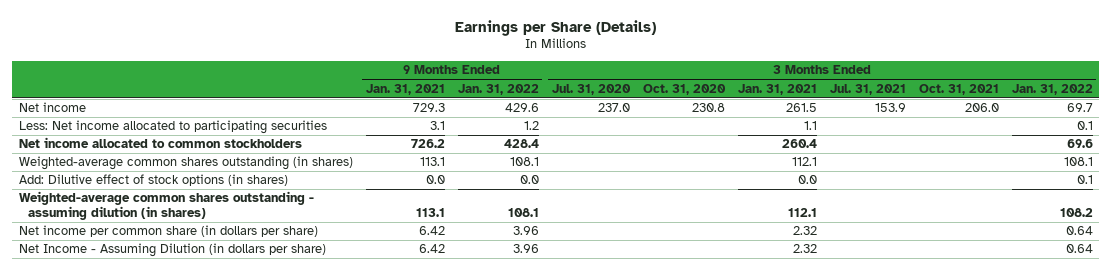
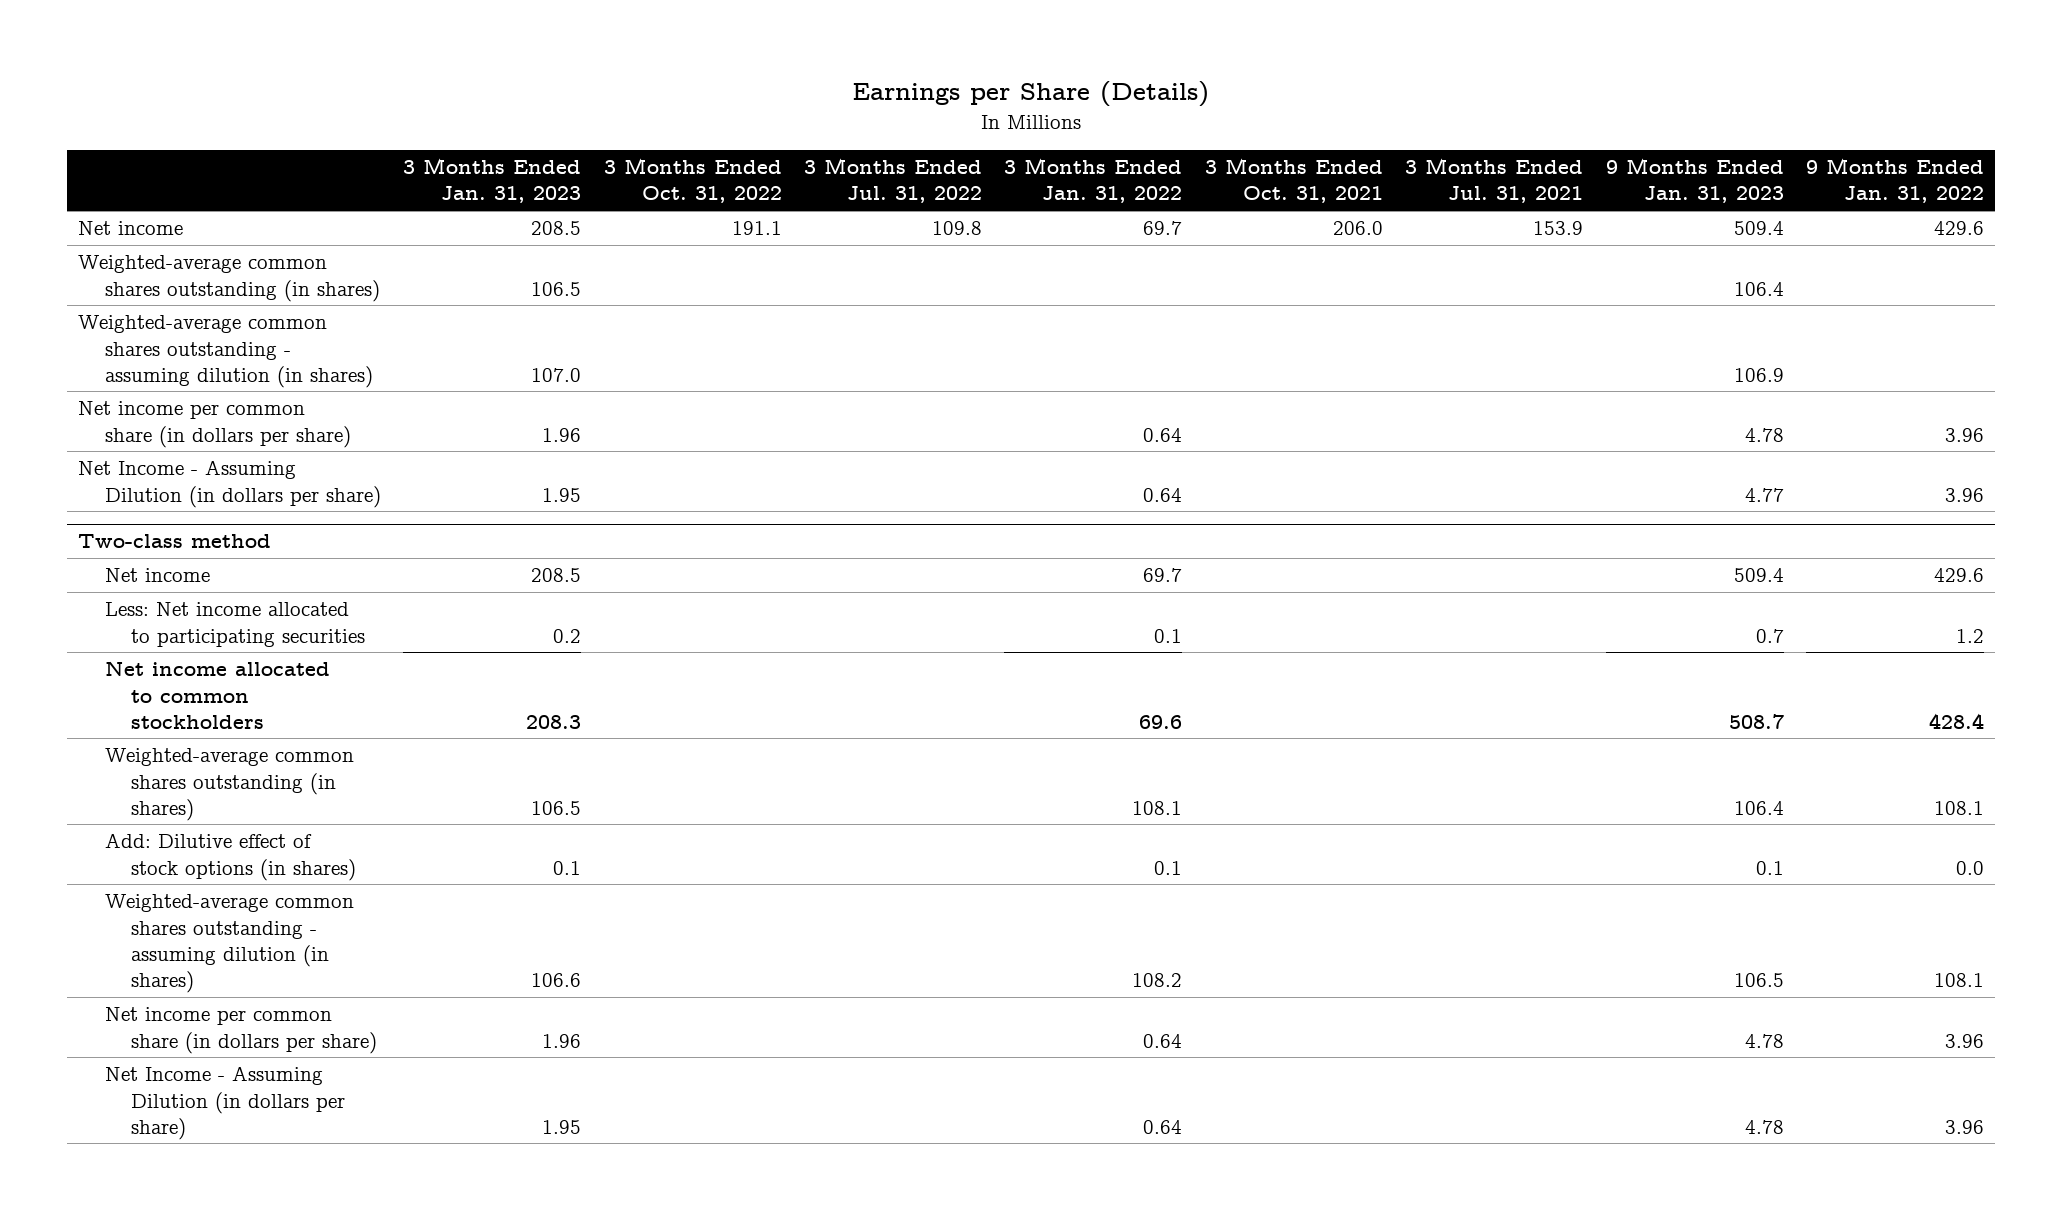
[365,83,445,95] Jan. 31, 2021 -> none
[551,83,631,95] Jul. 31, 2020 -> none
[642,83,726,95] Oct. 31, 2020 -> none
[737,83,817,95] Jan. 31, 2021 -> none
none -> [403,158,582,204] 3 Months Ended Jan. 31, 2023
none -> [603,158,782,204] 3 Months Ended Oct. 31, 2022
none -> [804,158,983,204] 3 Months Ended Jul. 31, 2022
none -> [1605,158,1784,204] 9 Months Ended Jan. 31, 2023
none -> [78,255,380,302] Weighted-average common shares outstanding (in shares)
none -> [78,315,373,388] Weighted-average common shares outstanding - assuming dilution (in shares)
none -> [78,401,351,448] Net income per common share (in dollars per share)
none -> [78,460,381,508] Net Income - Assuming Dilution (in dollars per share)
none -> [78,534,272,549] Two-class method
none -> [104,568,210,583] Net income

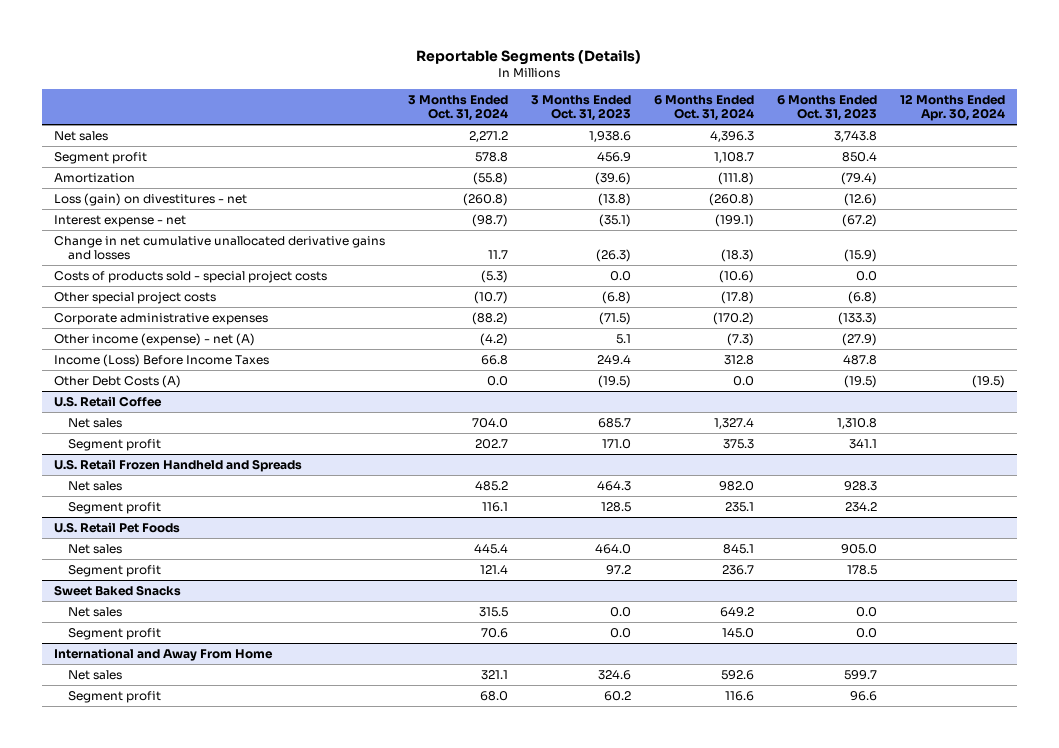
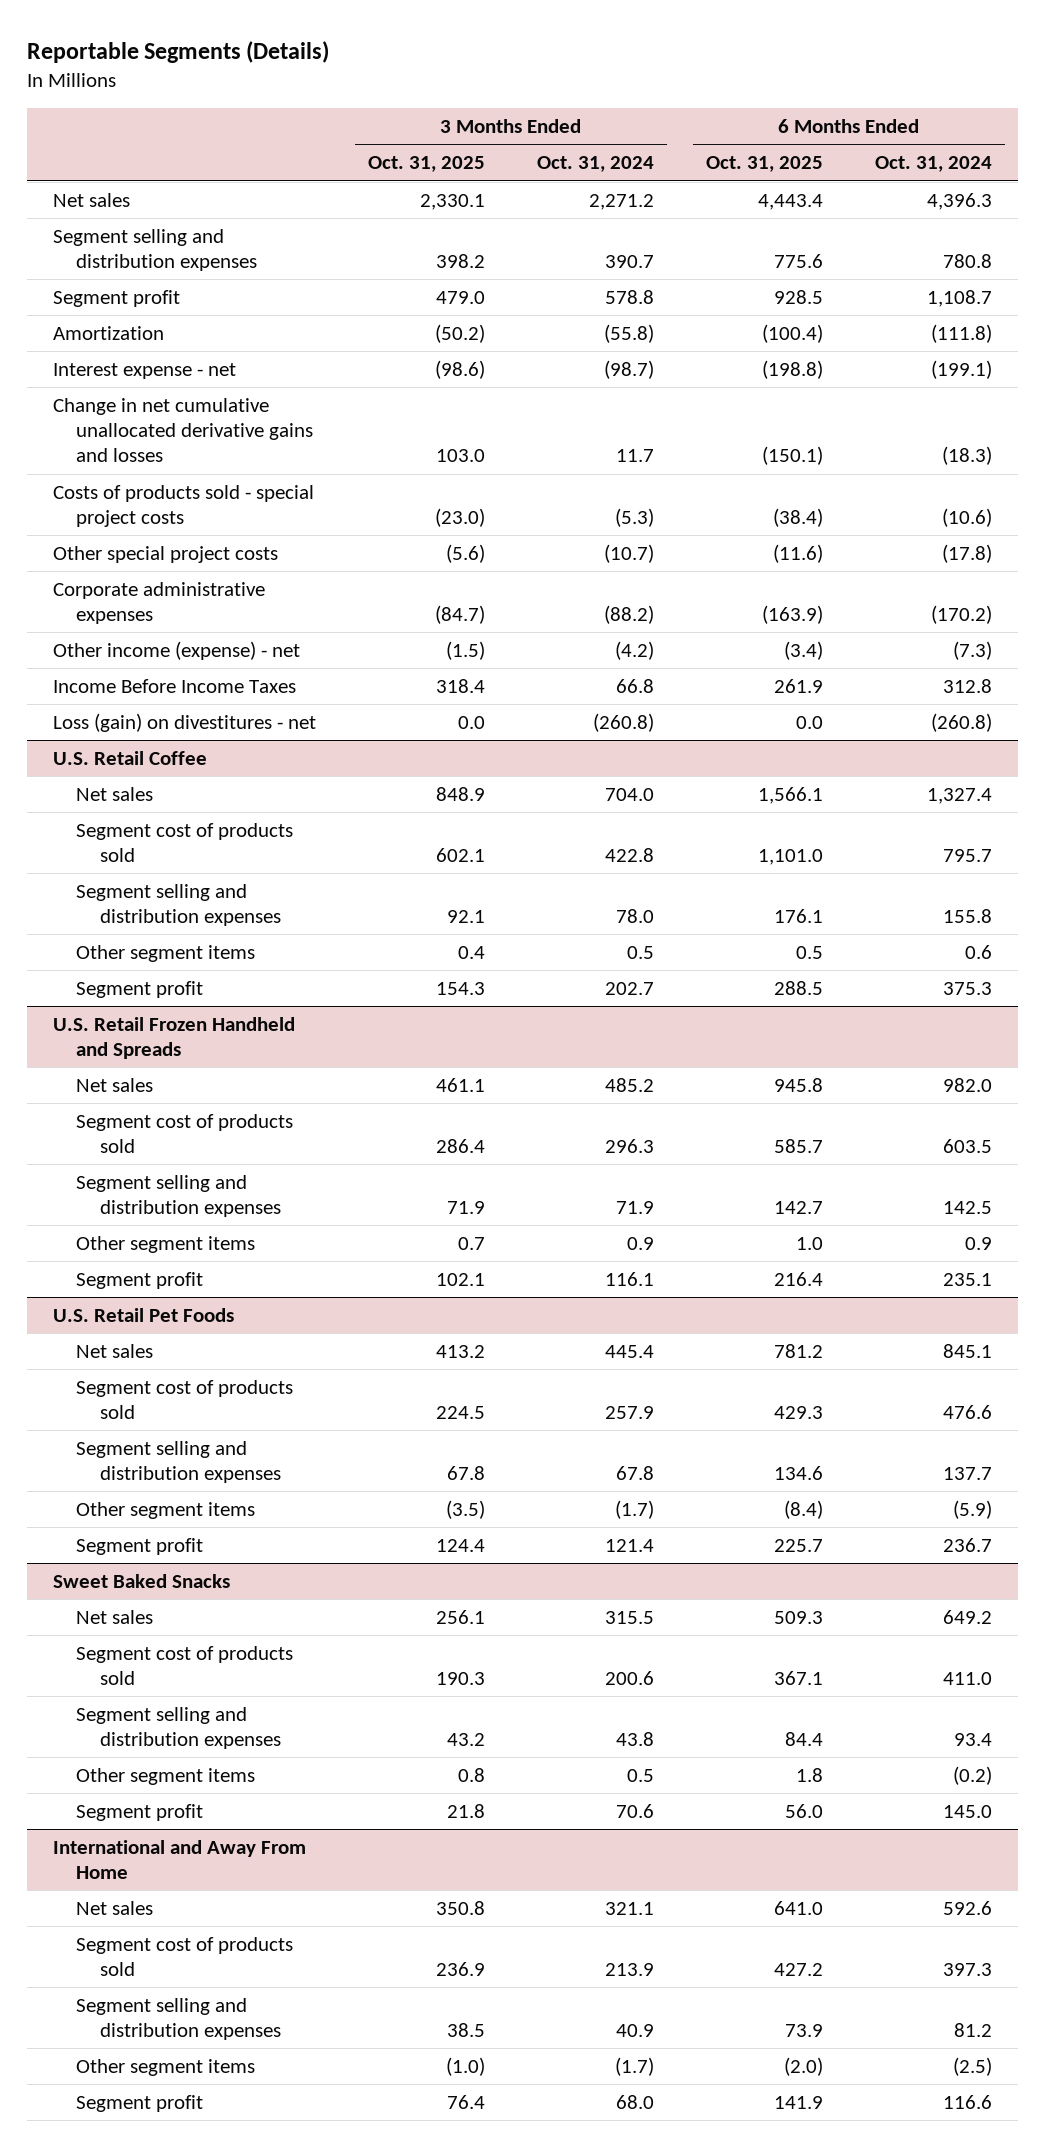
[530,95,631,122] 3 Months Ended Oct. 31, 2023 -> none
[777,95,878,122] 6 Months Ended Oct. 31, 2023 -> none
[900,94,1006,122] 12 Months Ended Apr. 30, 2024 -> none
none -> [367,156,485,173] Oct. 31, 2025
none -> [706,156,824,173] Oct. 31, 2025
none -> [52,228,258,272] Segment selling and distribution expenses
[53,374,181,388] Other Debt Costs (A) -> none
[53,332,255,346] Other income (expense) - net (A) -> [52,640,300,660] Other income (expense) - net
[53,353,269,367] Income (Loss) Before Income Taxes -> [52,678,296,693] Income Before Income Taxes
[53,192,247,206] Loss (gain) on divestitures - net -> [52,712,316,732] Loss (gain) on divestitures - net
none -> [76,822,294,863] Segment cost of products sold
none -> [76,883,282,927] Segment selling and distribution expenses
none -> [76,944,256,962] Other segment items
none -> [76,1113,294,1154] Segment cost of products sold
none -> [76,1174,282,1218] Segment selling and distribution expenses
none -> [76,1235,256,1253] Other segment items
none -> [76,1379,294,1420] Segment cost of products sold
none -> [76,1440,282,1484] Segment selling and distribution expenses
none -> [76,1501,256,1519] Other segment items
none -> [76,1645,294,1686] Segment cost of products sold
none -> [76,1706,282,1750] Segment selling and distribution expenses
none -> [76,1767,256,1785] Other segment items
none -> [76,1936,294,1977] Segment cost of products sold
none -> [76,1997,282,2041] Segment selling and distribution expenses
none -> [76,2058,256,2076] Other segment items

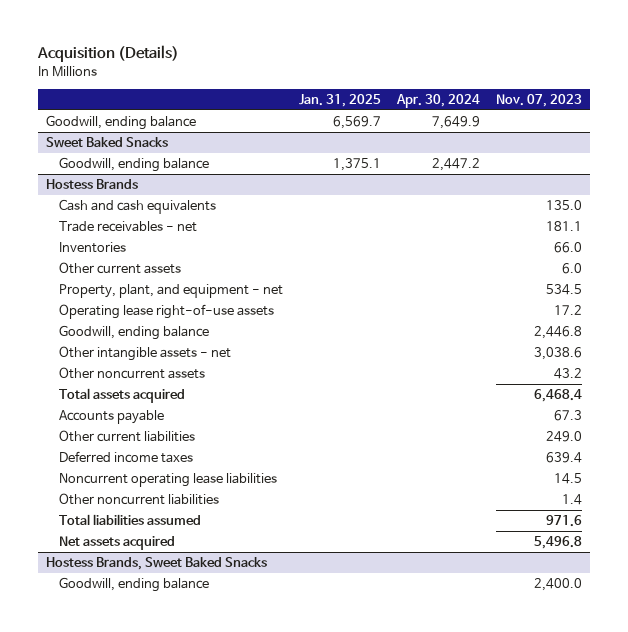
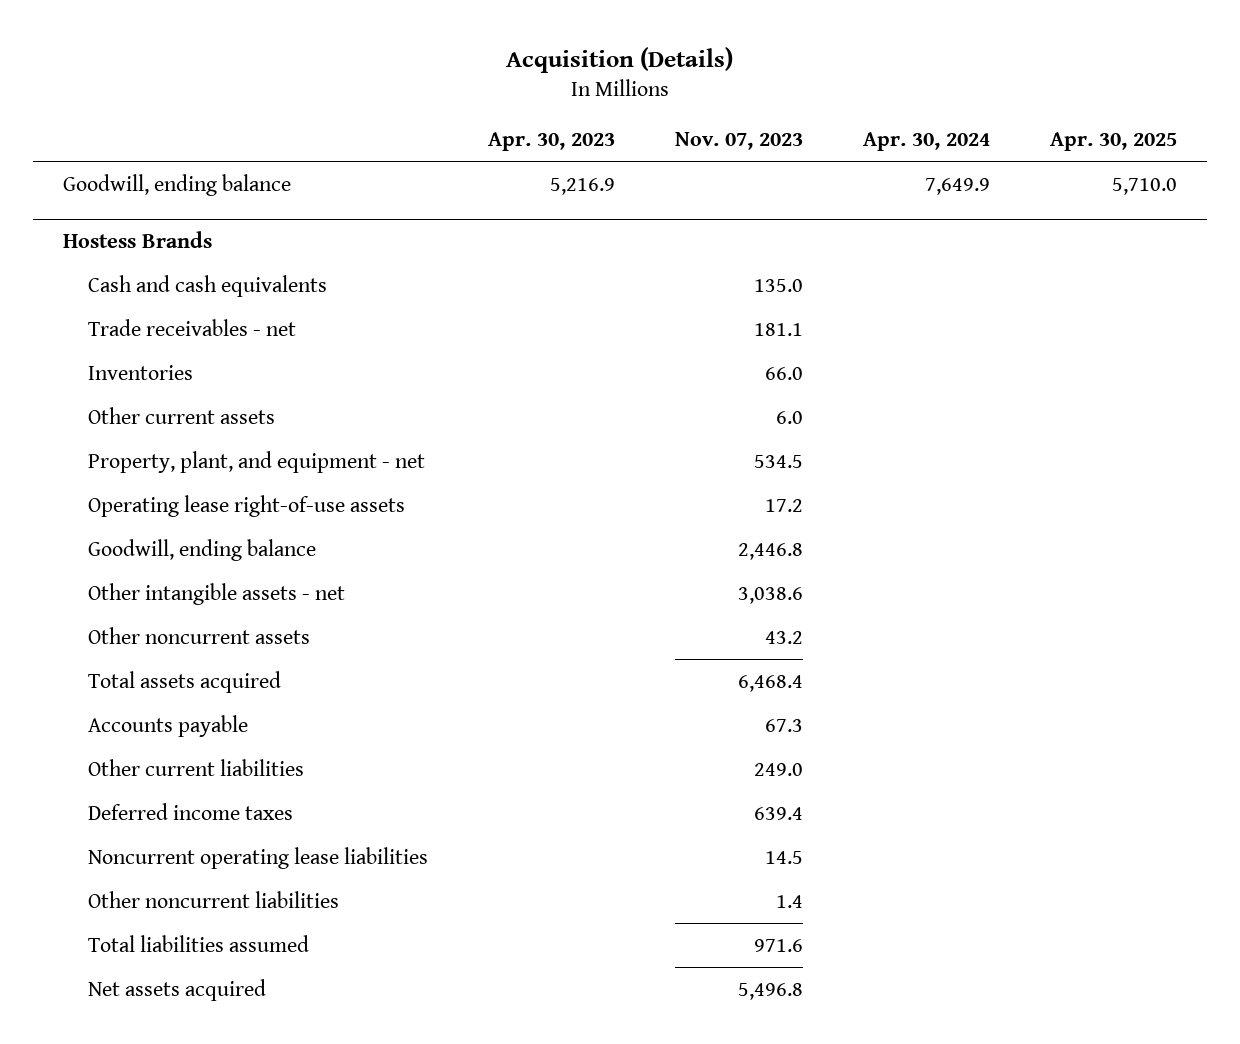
[299,93,382,107] Jan. 31, 2025 -> none
none -> [487,132,615,152] Apr. 30, 2023
none -> [1050,132,1178,152] Apr. 30, 2025
[45,137,168,149] Sweet Baked Snacks -> none
[59,157,210,173] Goodwill, ending balance -> none
[45,557,267,571] Hostess Brands, Sweet Baked Snacks -> none
[59,577,210,593] Goodwill, ending balance -> none

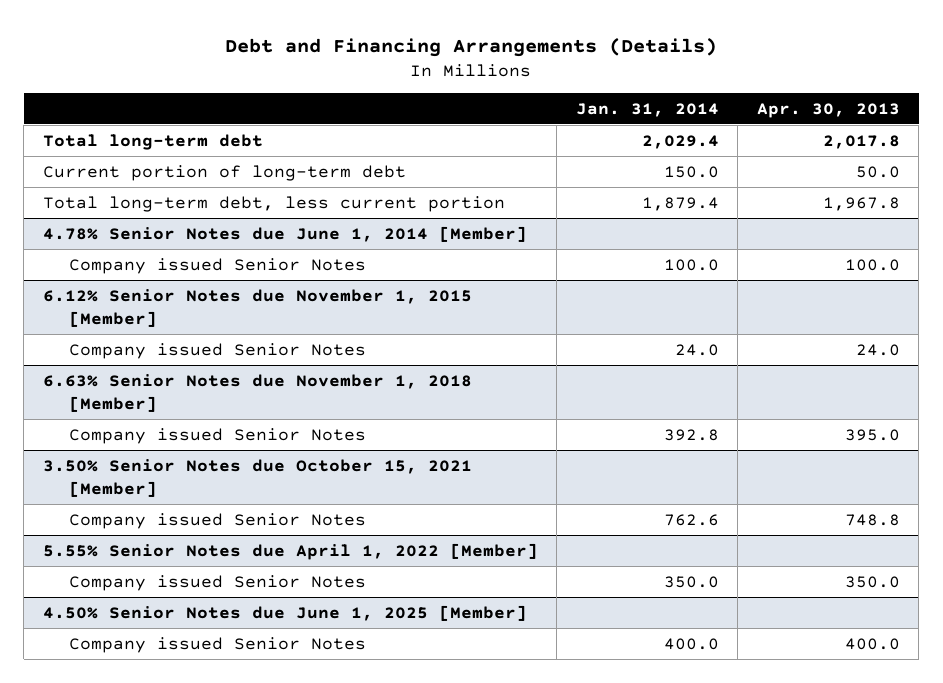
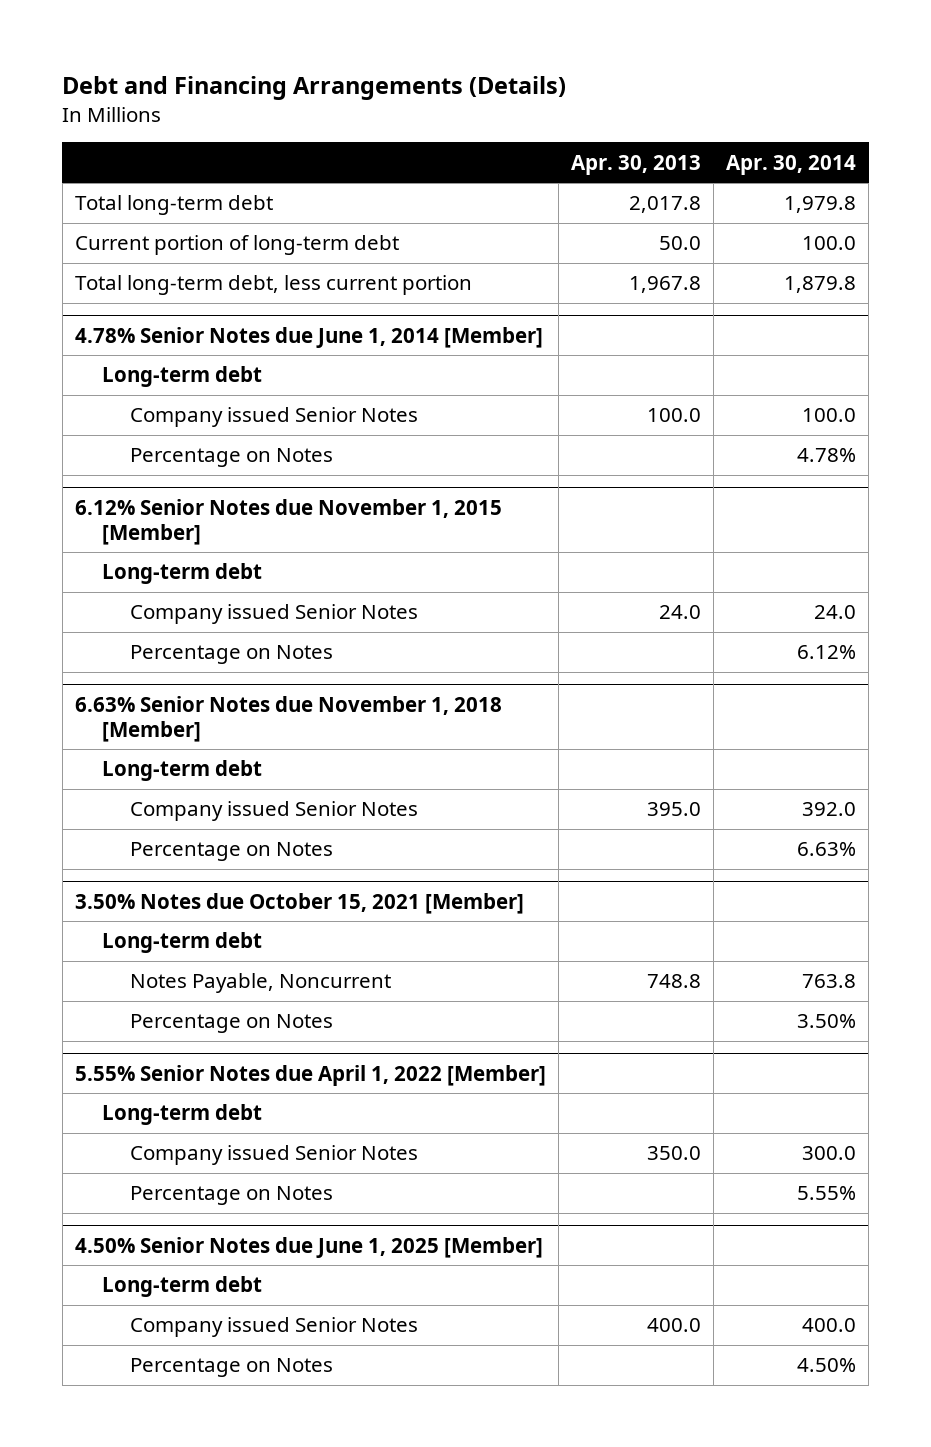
[575,102,719,117] Jan. 31, 2014 -> none
none -> [726,154,857,175] Apr. 30, 2014
none -> [102,366,263,388] Long-term debt
none -> [129,448,333,468] Percentage on Notes
none -> [102,563,263,585] Long-term debt
none -> [129,645,333,665] Percentage on Notes
none -> [102,760,263,782] Long-term debt
none -> [129,842,333,862] Percentage on Notes
[42,458,472,497] 3.50% Senior Notes due October 15, 2021 [Member] -> [74,892,524,914] 3.50% Notes due October 15, 2021 [Member]
none -> [102,932,263,954] Long-term debt
[68,512,366,529] Company issued Senior Notes -> [129,973,391,994] Notes Payable, Noncurrent
none -> [129,1014,333,1034] Percentage on Notes
none -> [102,1104,263,1126] Long-term debt
none -> [129,1186,333,1206] Percentage on Notes
none -> [102,1276,263,1298] Long-term debt
none -> [129,1358,333,1378] Percentage on Notes

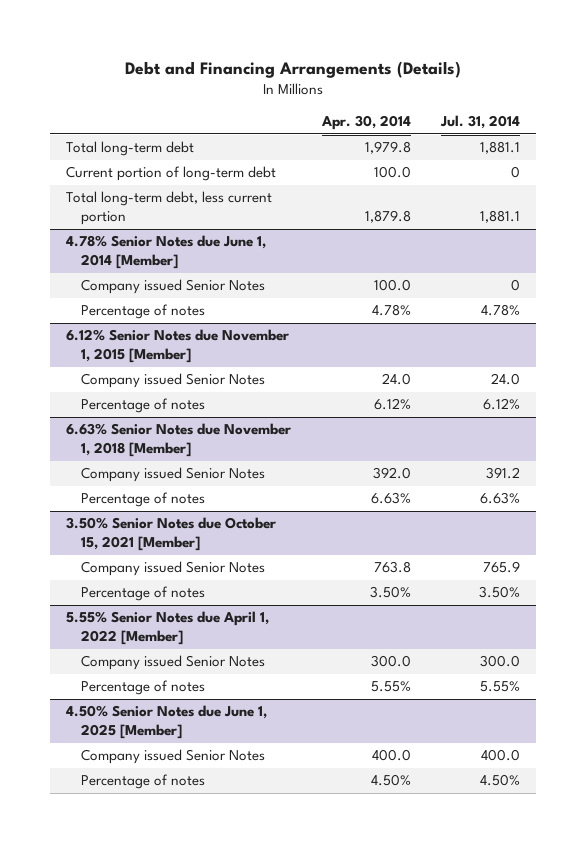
[570,154,701,175] Apr. 30, 2013 -> none
none -> [440,115,521,130] Jul. 31, 2014
[102,366,263,388] Long-term debt -> none
[129,448,333,468] Percentage on Notes -> [81,304,206,320] Percentage of notes
[102,563,263,585] Long-term debt -> none
[129,645,333,665] Percentage on Notes -> [81,398,206,414] Percentage of notes
[102,760,263,782] Long-term debt -> none
[102,932,263,954] Long-term debt -> none
[129,842,333,862] Percentage on Notes -> [81,492,206,508] Percentage of notes
[74,892,524,914] 3.50% Notes due October 15, 2021 [Member] -> [65,517,276,552] 3.50% Senior Notes due October 15, 2021 [Member]
[129,973,391,994] Notes Payable, Noncurrent -> [81,561,266,577] Company issued Senior Notes
[129,1014,333,1034] Percentage on Notes -> [81,586,206,602] Percentage of notes
[102,1104,263,1126] Long-term debt -> none
[129,1186,333,1206] Percentage on Notes -> [81,680,206,696] Percentage of notes
[102,1276,263,1298] Long-term debt -> none
[129,1358,333,1378] Percentage on Notes -> [81,774,206,790] Percentage of notes

